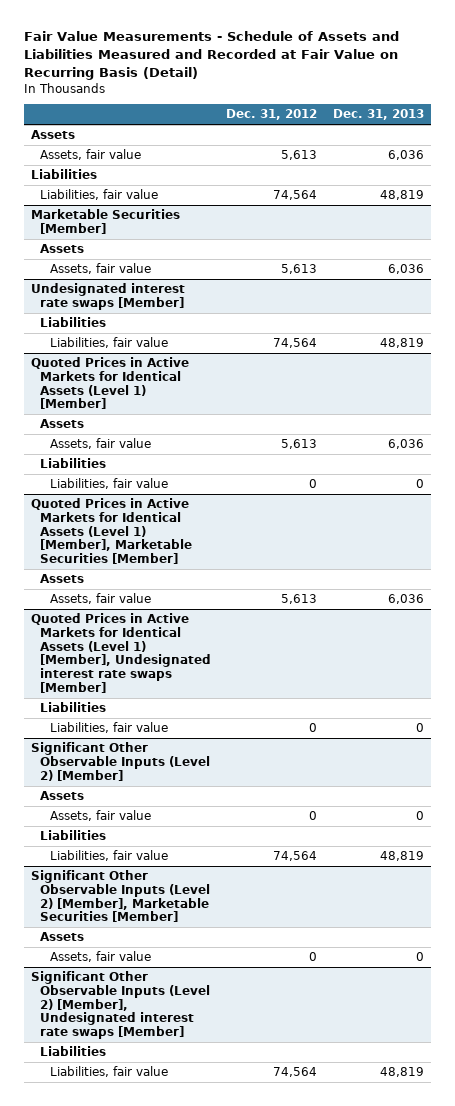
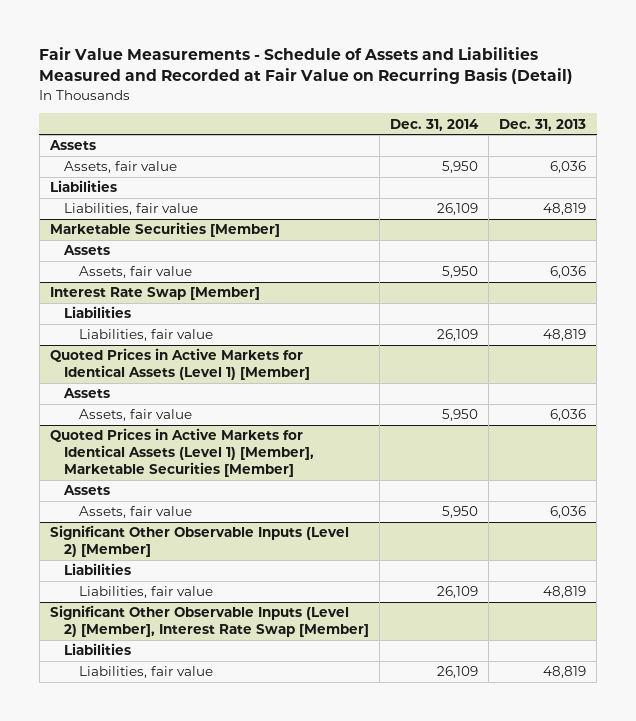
[226,109,318,121] Dec. 31, 2012 -> none
none -> [390,118,480,131] Dec. 31, 2014
[31,283,186,311] Undesignated interest rate swaps [Member] -> [49,287,260,301] Interest Rate Swap [Member]
[40,458,107,469] Liabilities -> none
[49,478,168,490] Liabilities, fair value -> none
[31,613,212,693] Quoted Prices in Active Markets for Identical Assets (Level 1) [Member], Undesignated interest rate swaps [Member] -> none
[40,702,107,713] Liabilities -> none
[49,722,168,734] Liabilities, fair value -> none
[40,791,85,801] Assets -> none
[49,810,151,822] Assets, fair value -> none
[31,870,211,923] Significant Other Observable Inputs (Level 2) [Member], Marketable Securities [Member] -> none
[40,932,85,942] Assets -> none
[49,951,151,963] Assets, fair value -> none
[31,971,211,1040] Significant Other Observable Inputs (Level 2) [Member], Undesignated interest rate swaps [Member] -> [49,605,370,638] Significant Other Observable Inputs (Level 2) [Member], Interest Rate Swap [Member]

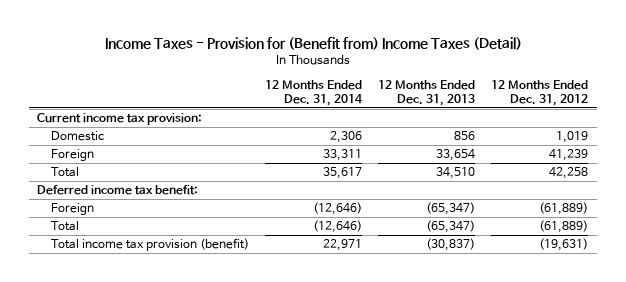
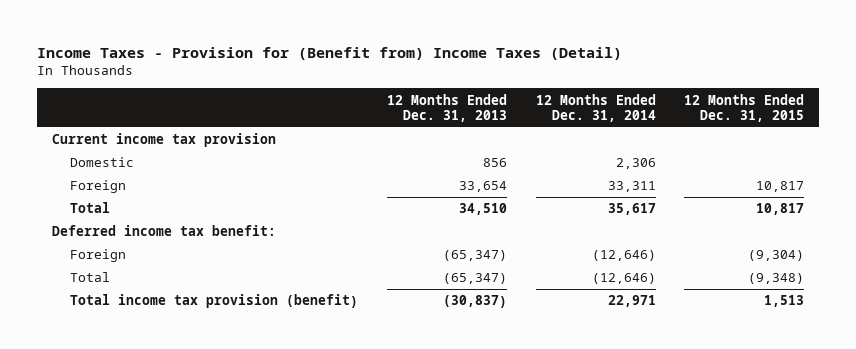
[491,80,589,107] 12 Months Ended Dec. 31, 2012 -> none
none -> [684,93,805,122] 12 Months Ended Dec. 31, 2015
[37,113,203,126] Current income tax provision: -> [51,133,276,148] Current income tax provision

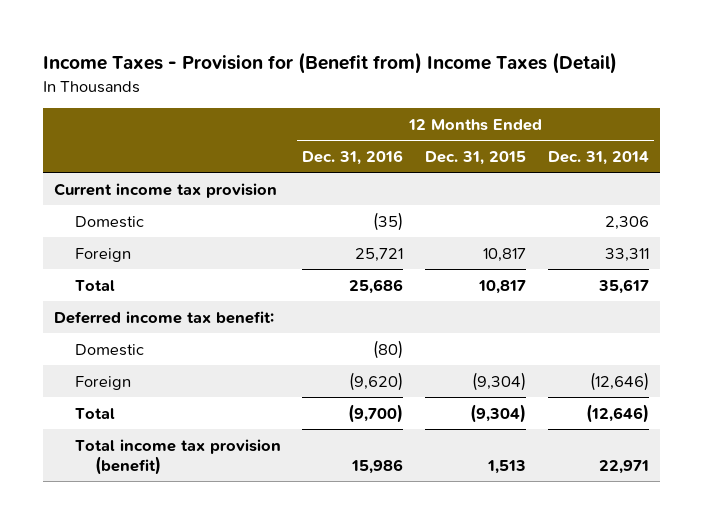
[386,93,507,122] 12 Months Ended Dec. 31, 2013 -> none
none -> [302,149,404,165] Dec. 31, 2016
none -> [74,343,144,356] Domestic
[748,273,805,285] (9,348) -> [470,403,527,423] (9,304)

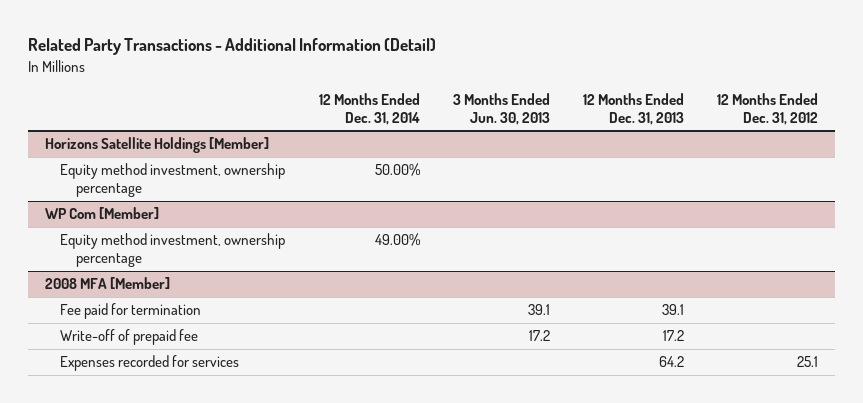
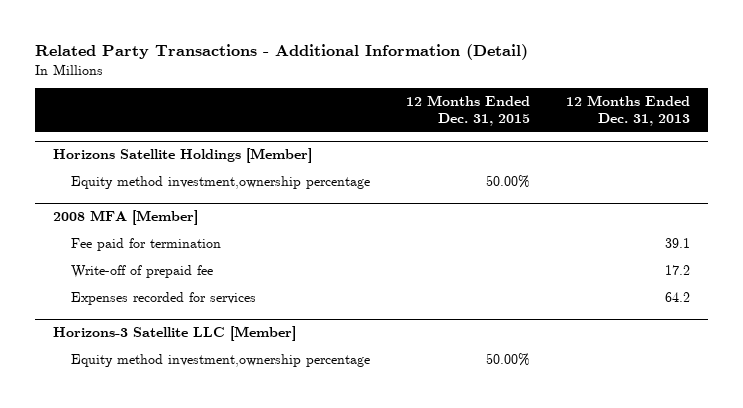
[318,92,420,125] 12 Months Ended Dec. 31, 2014 -> none
[452,92,550,125] 3 Months Ended Jun. 30, 2013 -> none
[717,92,819,125] 12 Months Ended Dec. 31, 2012 -> none
none -> [406,95,531,126] 12 Months Ended Dec. 31, 2015
[44,207,159,220] WP Com [Member] -> none
[60,233,286,268] Equity method investment, ownership percentage -> none
[60,163,286,198] Equity method investment, ownership percentage -> [71,176,371,190] Equity method investment,ownership percentage
none -> [53,326,297,342] Horizons-3 Satellite LLC [Member]
none -> [71,354,371,368] Equity method investment,ownership percentage

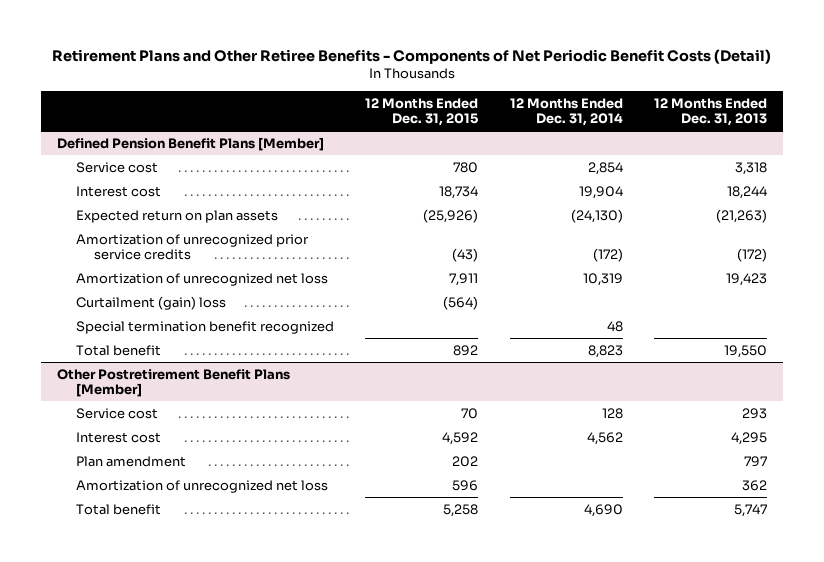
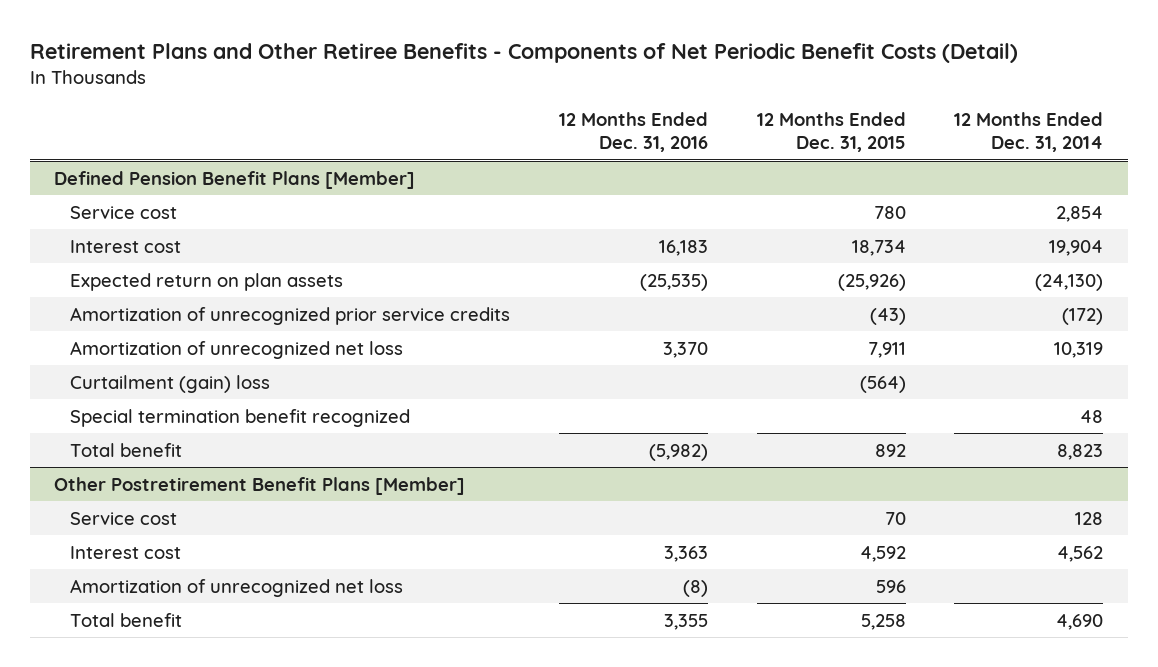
[654,97,768,126] 12 Months Ended Dec. 31, 2013 -> none
none -> [558,112,708,153] 12 Months Ended Dec. 31, 2016
[75,455,186,467] Plan amendment -> none

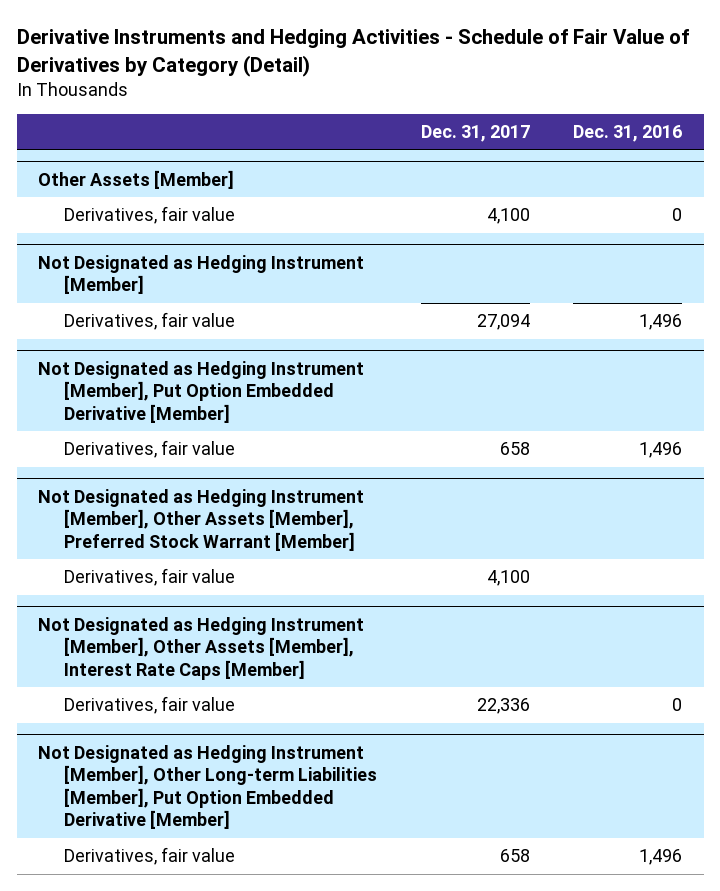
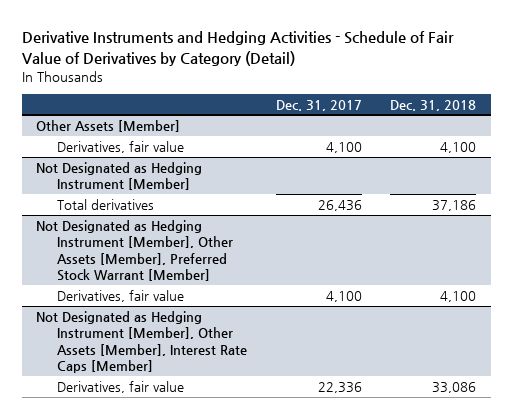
[573,124,683,142] Dec. 31, 2016 -> none
none -> [390,99,477,111] Dec. 31, 2018
[38,360,365,423] Not Designated as Hedging Instrument [Member], Put Option Embedded Derivative [Member] -> none
[64,440,236,459] Derivatives, fair value -> none
[64,312,236,331] Derivatives, fair value -> [56,198,154,210] Total derivatives
[476,314,530,331] 27,094 -> [317,199,362,211] 26,436
[38,744,378,830] Not Designated as Hedging Instrument [Member], Other Long-term Liabilities [Member], Put Option Embedded Derivative [Member] -> none
[64,847,236,866] Derivatives, fair value -> none

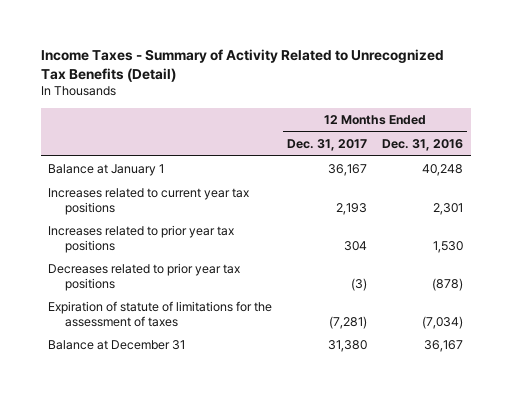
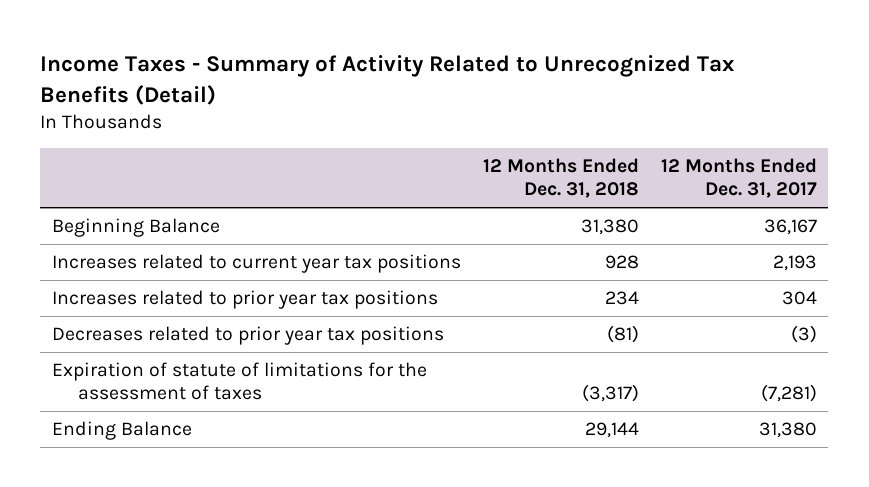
[382,138,464,151] Dec. 31, 2016 -> none
none -> [482,158,639,199] 12 Months Ended Dec. 31, 2018
[48,164,165,177] Balance at January 1 -> [51,218,220,238] Beginning Balance
[48,340,186,351] Balance at December 31 -> [51,421,192,441] Ending Balance

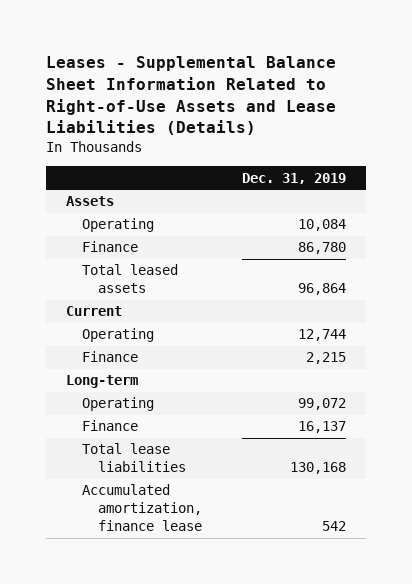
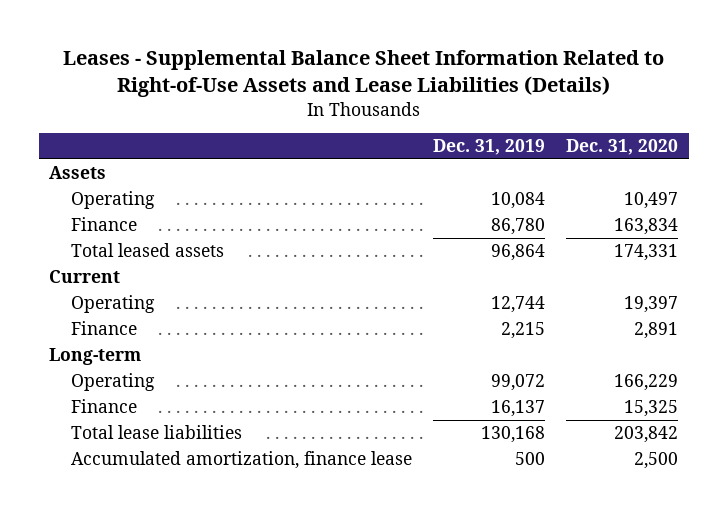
none -> [566,139,679,156] Dec. 31, 2020
[322,521,347,532] 542 -> [515,452,546,466] 500

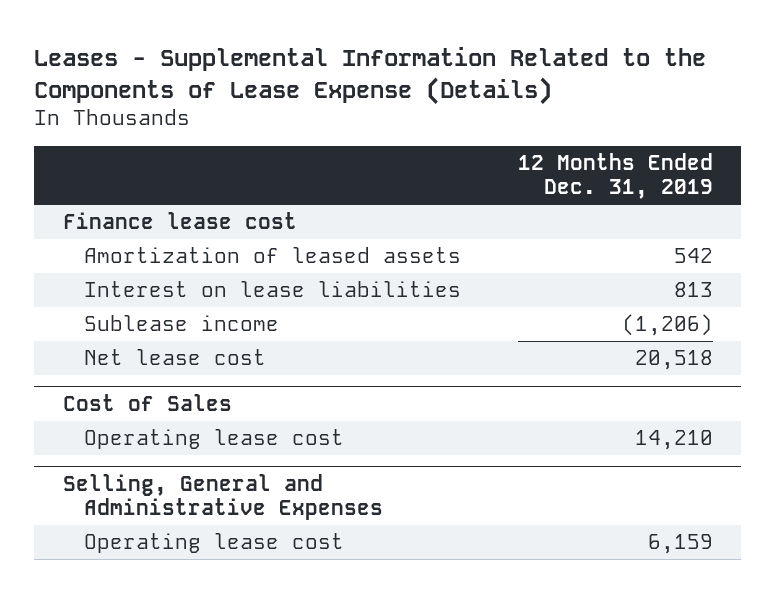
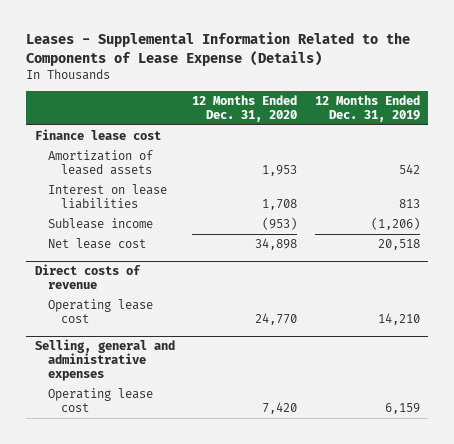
none -> [192,94,298,122] 12 Months Ended Dec. 31, 2020
[62,394,232,412] Cost of Sales -> [34,264,141,290] Direct costs of revenue
[62,474,383,521] Selling, General and Administrative Expenses -> [34,339,175,382] Selling, general and administrative expenses

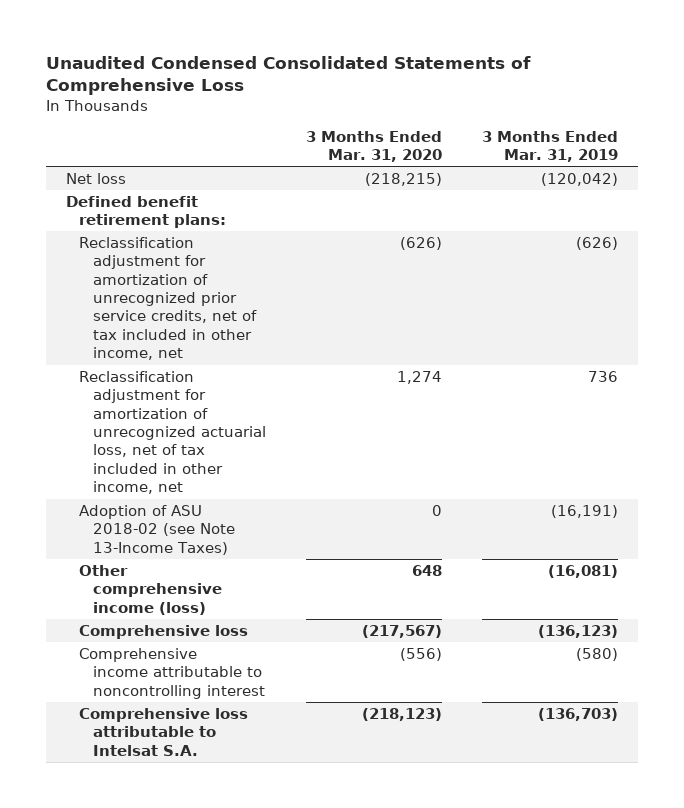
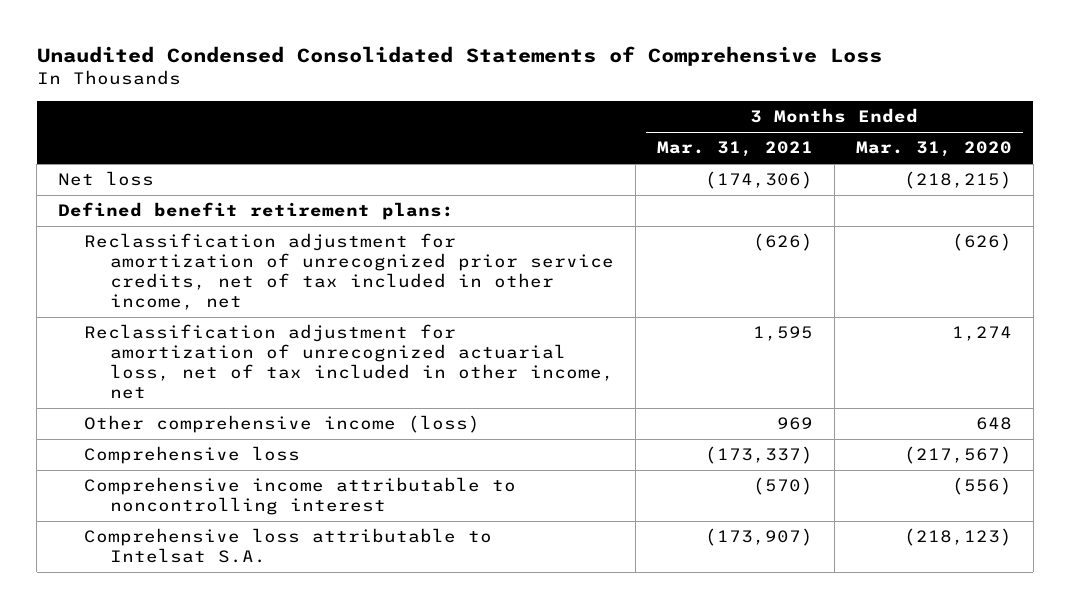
[481,130,618,163] 3 Months Ended Mar. 31, 2019 -> none
none -> [656,141,813,158] Mar. 31, 2021
[79,504,235,555] Adoption of ASU 2018-02 (see Note 13-Income Taxes) -> none

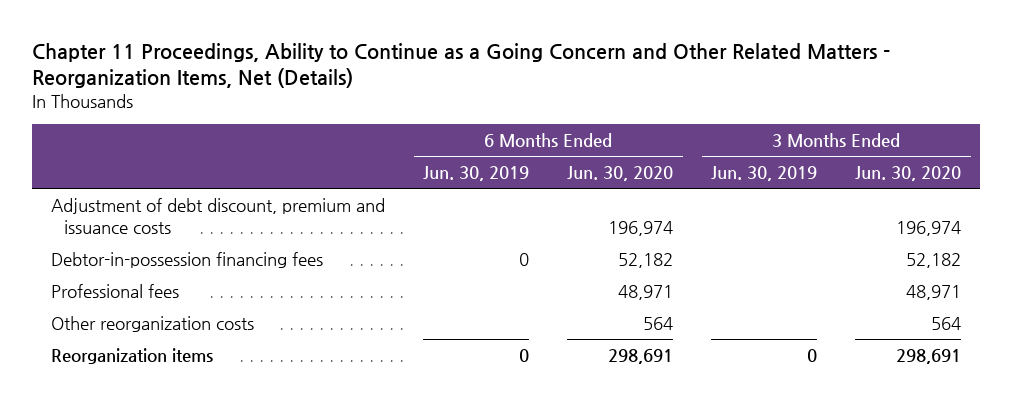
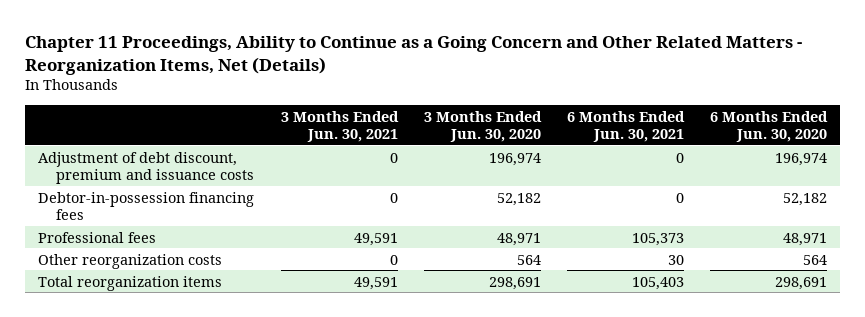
[423,166,530,182] Jun. 30, 2019 -> none
[711,166,818,182] Jun. 30, 2019 -> none
none -> [280,110,399,143] 3 Months Ended Jun. 30, 2021
none -> [567,110,686,143] 6 Months Ended Jun. 30, 2021
[50,347,213,364] Reorganization items -> [37,275,222,291] Total reorganization items

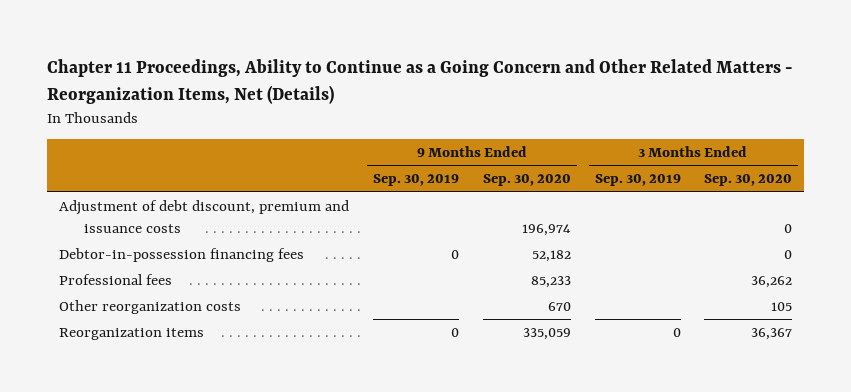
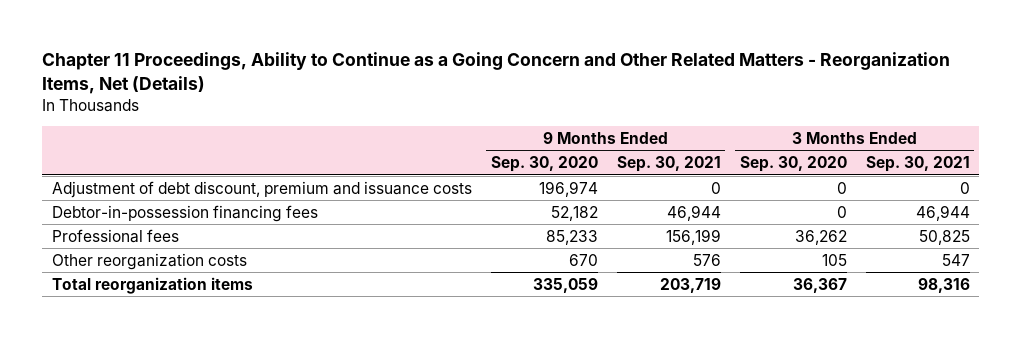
[372,174,459,187] Sep. 30, 2019 -> none
[594,174,681,187] Sep. 30, 2019 -> none
none -> [616,156,721,173] Sep. 30, 2021
none -> [865,156,970,173] Sep. 30, 2021
[59,327,205,340] Reorganization items -> [51,276,253,294] Total reorganization items

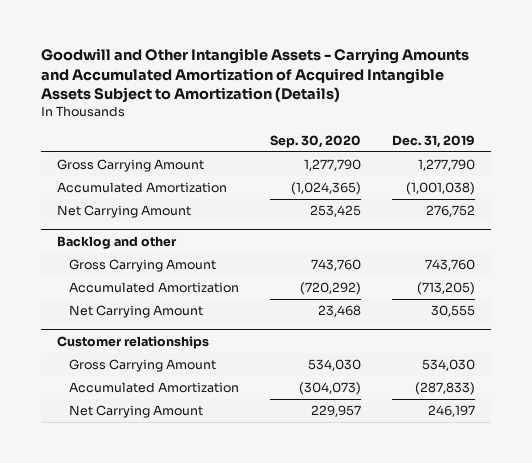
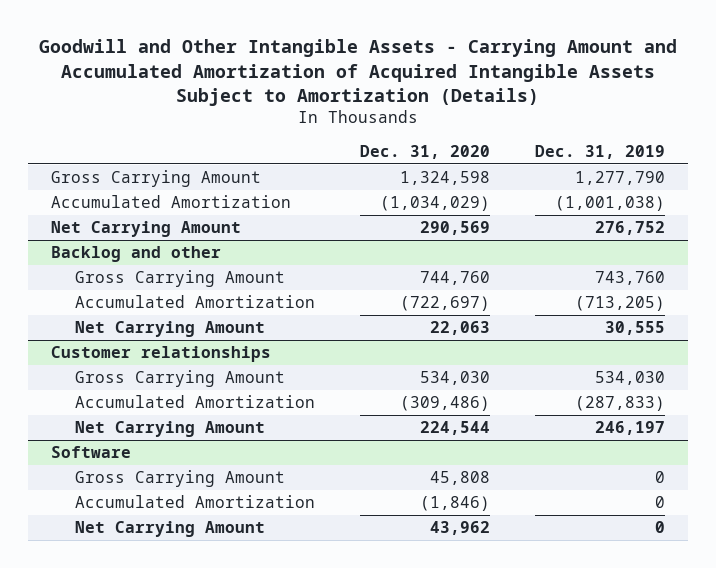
[41,48,470,103] Goodwill and Other Intangible Assets - Carrying Amounts and Accumulated Amortization of Acquired Intangible Assets Subject to Amortization (Details) -> [39,39,678,107] Goodwill and Other Intangible Assets - Carrying Amount and Accumulated Amortization of Acquired Intangible Assets Subject to Amortization (Details)
[270,134,362,148] Sep. 30, 2020 -> none
none -> [360,145,491,160] Dec. 31, 2020
none -> [51,445,132,458] Software
none -> [74,469,285,487] Gross Carrying Amount
none -> [74,494,315,508] Accumulated Amortization
none -> [74,520,265,537] Net Carrying Amount

